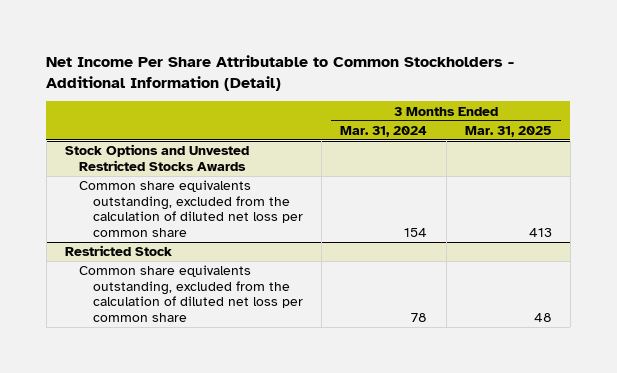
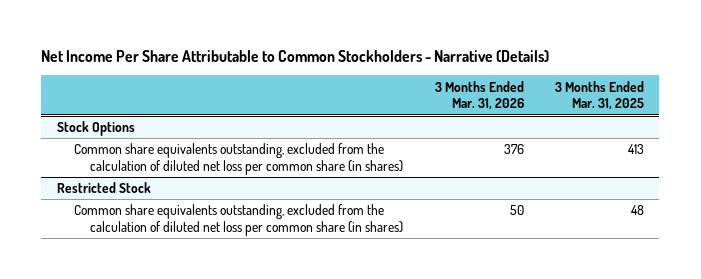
[46,54,515,91] Net Income Per Share Attributable to Common Stockholders - Additional Information (Detail) -> [41,50,550,63] Net Income Per Share Attributable to Common Stockholders - Narrative (Details)
[340,125,428,137] Mar. 31, 2024 -> none
none -> [434,80,524,111] 3 Months Ended Mar. 31, 2026
[64,144,249,171] Stock Options and Unvested Restricted Stocks Awards -> none
none -> [57,121,136,137] Stock Options
[78,180,304,238] Common share equivalents outstanding, excluded from the calculation of diluted net loss per common share -> [73,143,404,175] Common share equivalents outstanding, excluded from the calculation of diluted net loss per common share (in shares)
[78,265,304,323] Common share equivalents outstanding, excluded from the calculation of diluted net loss per common share -> [73,204,404,236] Common share equivalents outstanding, excluded from the calculation of diluted net loss per common share (in shares)

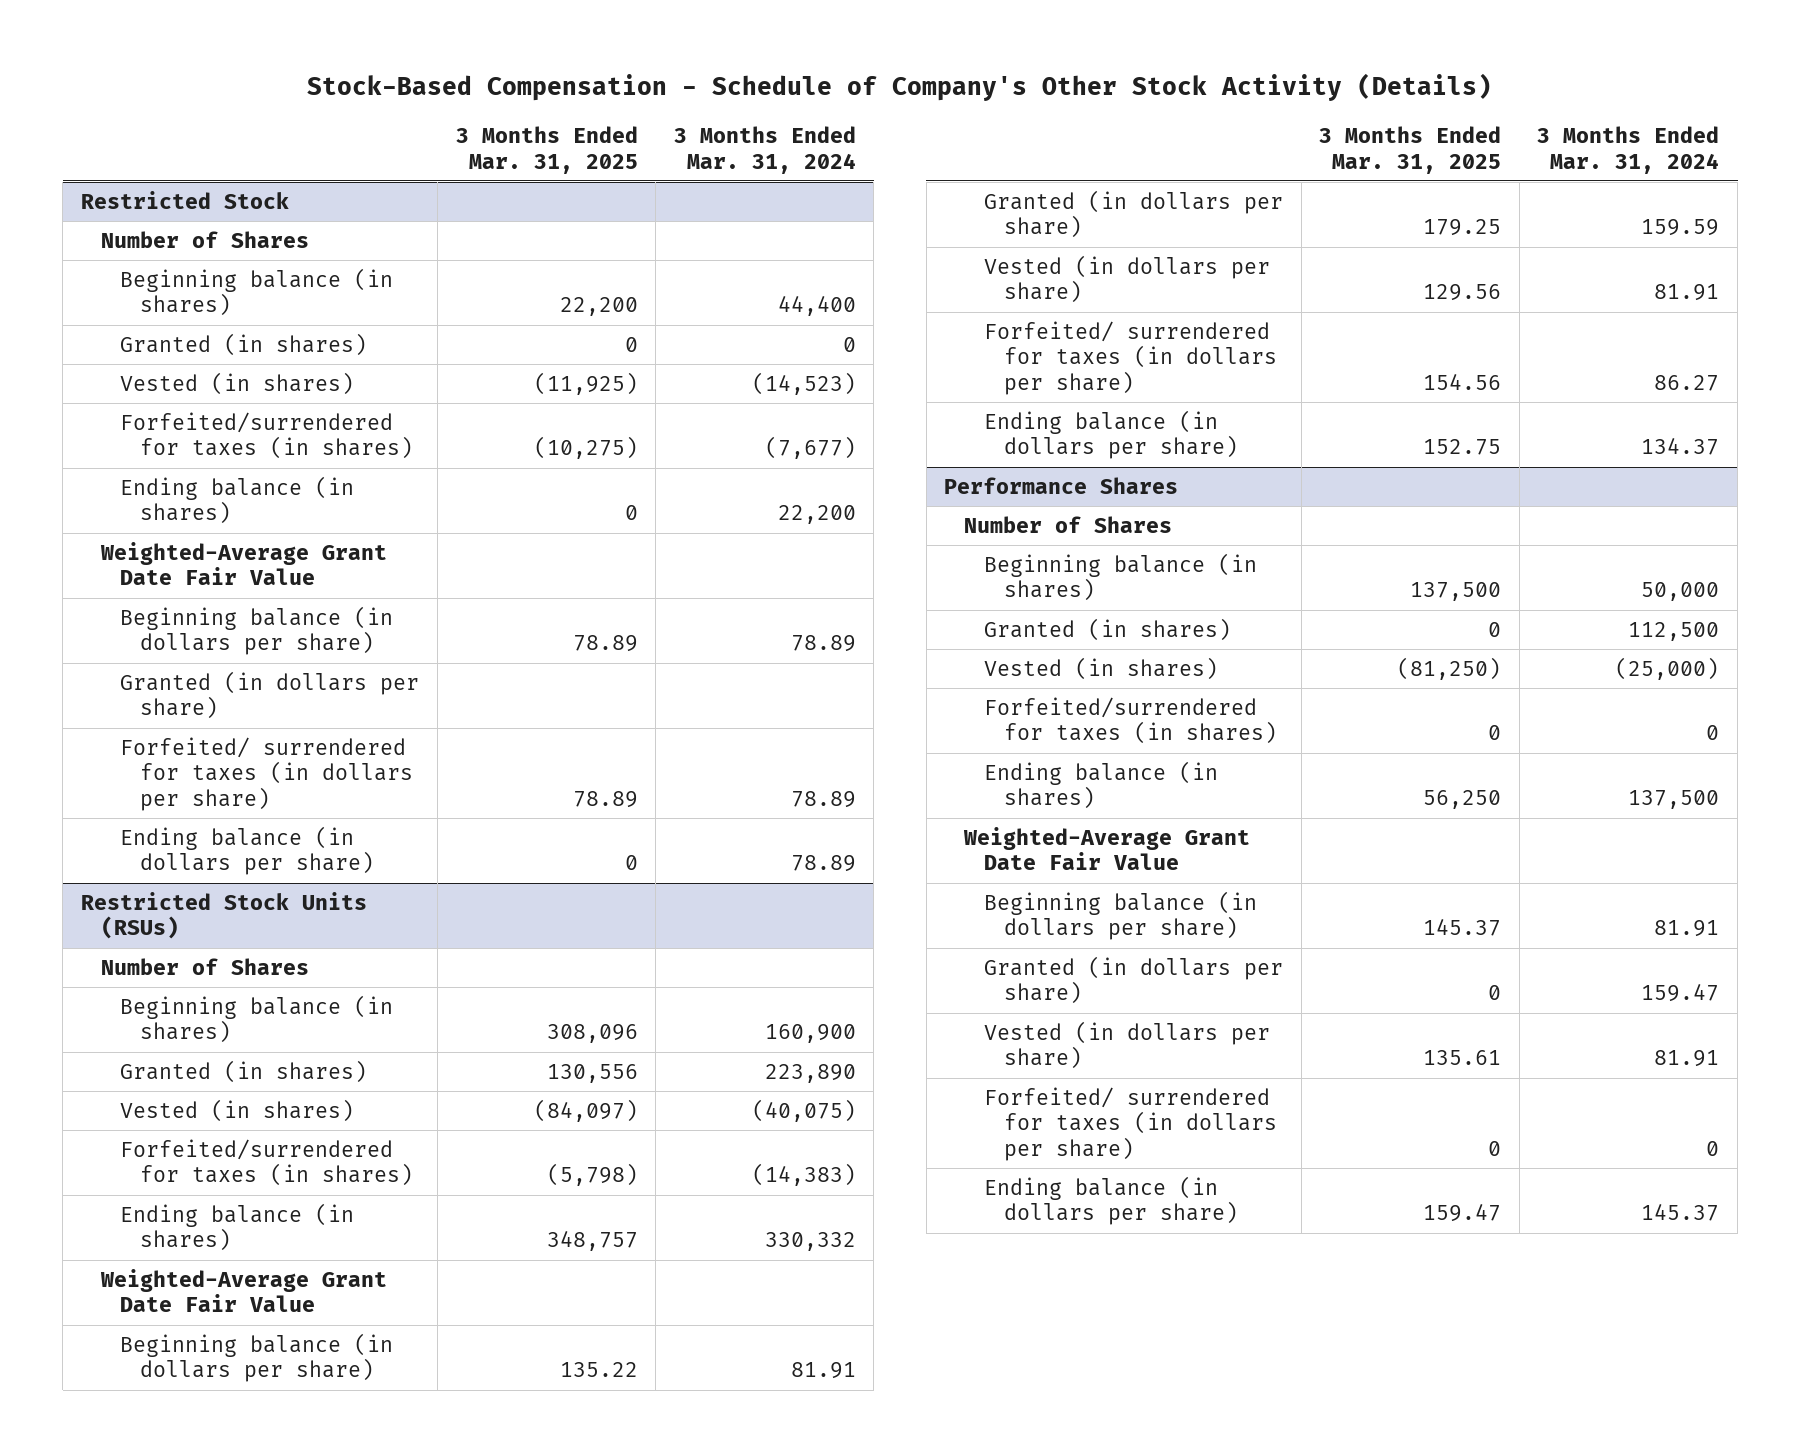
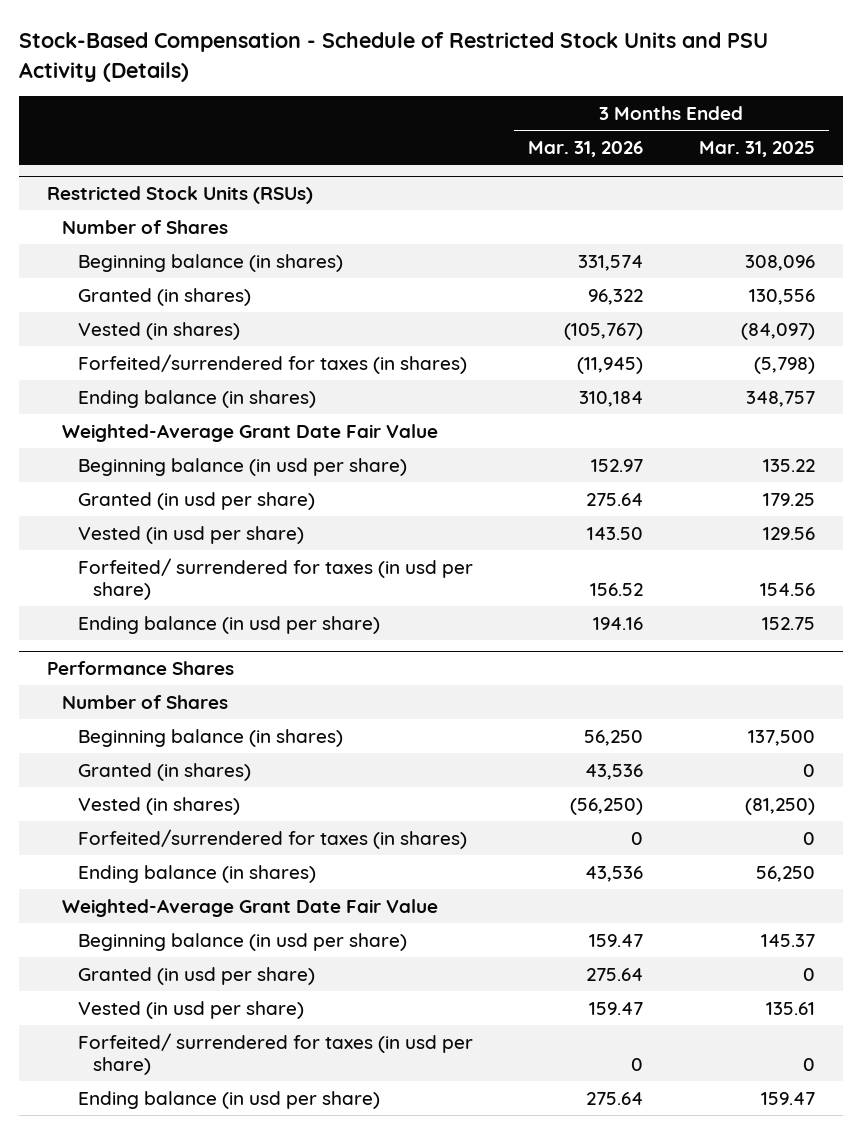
[307,73,1493,102] Stock-Based Compensation - Schedule of Company's Other Stock Activity (Details) -> [18,32,768,82] Stock-Based Compensation - Schedule of Restricted Stock Units and PSU Activity (Details)
[673,126,856,174] 3 Months Ended Mar. 31, 2024 -> none
none -> [528,140,644,157] Mar. 31, 2026
[80,190,289,209] Restricted Stock -> none
[100,230,309,248] Number of Shares -> none
[120,267,394,317] Beginning balance (in shares) -> none
[120,332,368,356] Granted (in shares) -> none
[120,371,355,395] Vested (in shares) -> none
[120,411,414,460] Forfeited/surrendered for taxes (in shares) -> none
[120,475,355,525] Ending balance (in shares) -> none
[99,541,387,586] Weighted-Average Grant Date Fair Value -> none
[120,605,394,656] Beginning balance (in dollars per share) -> none
[120,670,420,720] Granted (in dollars per share) -> none
[120,736,414,811] Forfeited/ surrendered for taxes (in dollars per share) -> none
[120,825,375,876] Ending balance (in dollars per share) -> none
[120,1332,394,1383] Beginning balance (in dollars per share) -> [77,457,407,476] Beginning balance (in usd per share)
[983,189,1283,239] Granted (in dollars per share) -> [77,491,315,510] Granted (in usd per share)
[983,254,1270,304] Vested (in dollars per share) -> [77,525,304,544] Vested (in usd per share)
[983,320,1277,395] Forfeited/ surrendered for taxes (in dollars per share) -> [77,557,473,600] Forfeited/ surrendered for taxes (in usd per share)
[983,409,1238,460] Ending balance (in dollars per share) -> [77,615,380,634] Ending balance (in usd per share)
[983,890,1257,941] Beginning balance (in dollars per share) -> [77,932,407,951] Beginning balance (in usd per share)
[983,955,1283,1005] Granted (in dollars per share) -> [77,966,315,985] Granted (in usd per share)
[983,1020,1270,1070] Vested (in dollars per share) -> [77,1000,304,1019] Vested (in usd per share)
[983,1086,1277,1161] Forfeited/ surrendered for taxes (in dollars per share) -> [77,1032,473,1075] Forfeited/ surrendered for taxes (in usd per share)
[983,1175,1238,1226] Ending balance (in dollars per share) -> [77,1090,380,1109] Ending balance (in usd per share)

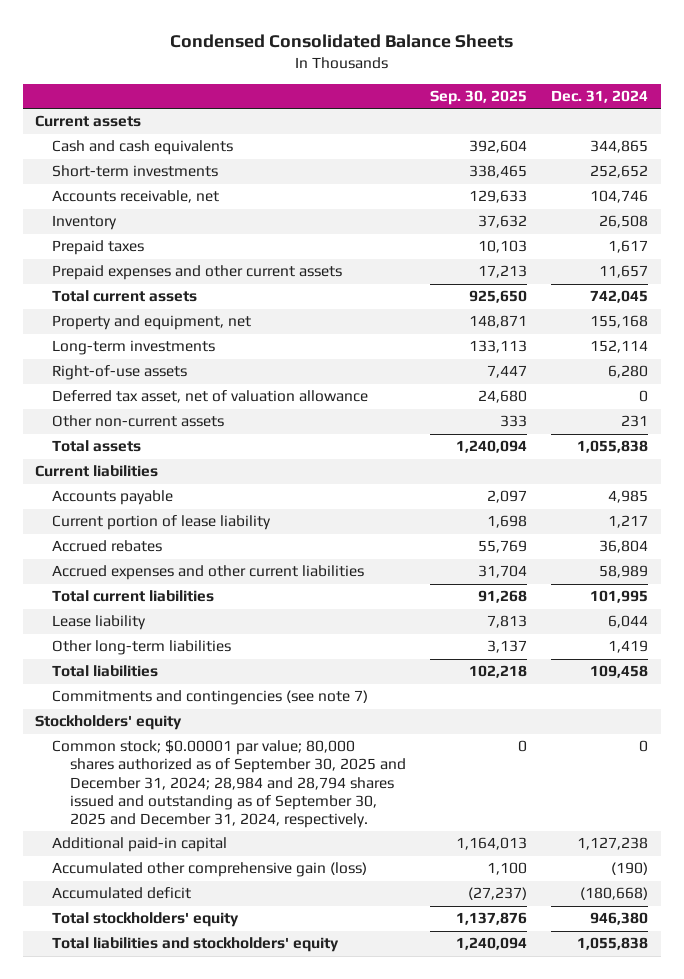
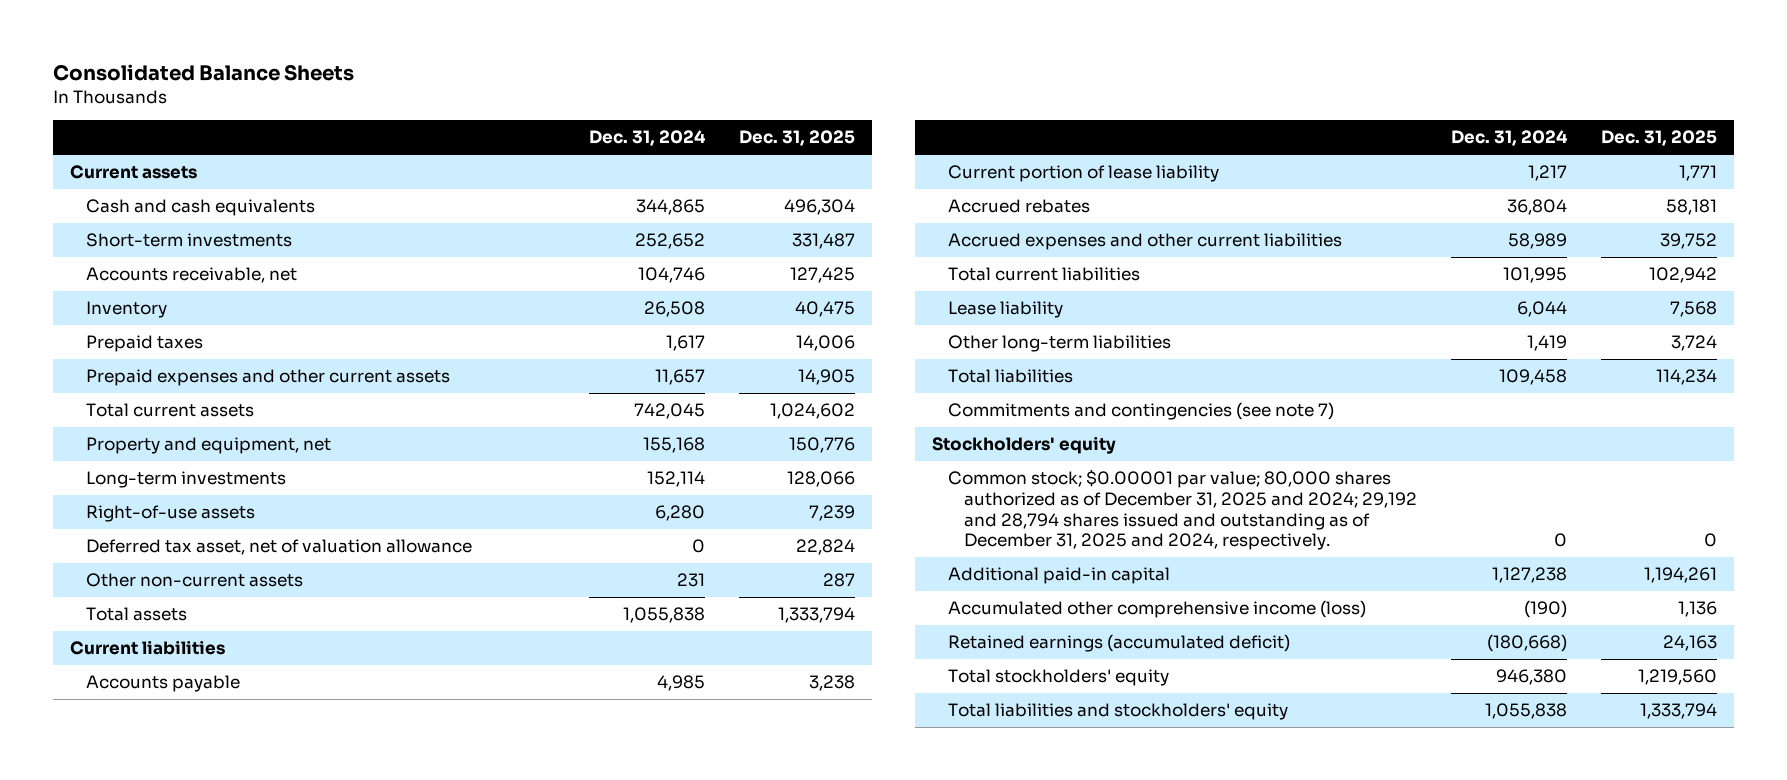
[169,34,513,49] Condensed Consolidated Balance Sheets -> [52,63,354,81] Consolidated Balance Sheets
[430,90,528,106] Sep. 30, 2025 -> none
none -> [738,130,855,147] Dec. 31, 2025
[52,740,406,828] Common stock; $0.00001 par value; 80,000 shares authorized as of September 30, 2025 and December 31, 2024; 28,984 and 28,794 shares issued and outstanding as of September 30, 2025 and December 31, 2024, respectively. -> [948,469,1417,551] Common stock; $0.00001 par value; 80,000 shares authorized as of December 31, 2025 and 2024; 29,192 and 28,794 shares issued and outstanding as of December 31, 2025 and 2024, respectively.
[52,862,368,878] Accumulated other comprehensive gain (loss) -> [948,600,1367,619] Accumulated other comprehensive income (loss)
[52,887,192,900] Accumulated deficit -> [948,634,1291,653] Retained earnings (accumulated deficit)

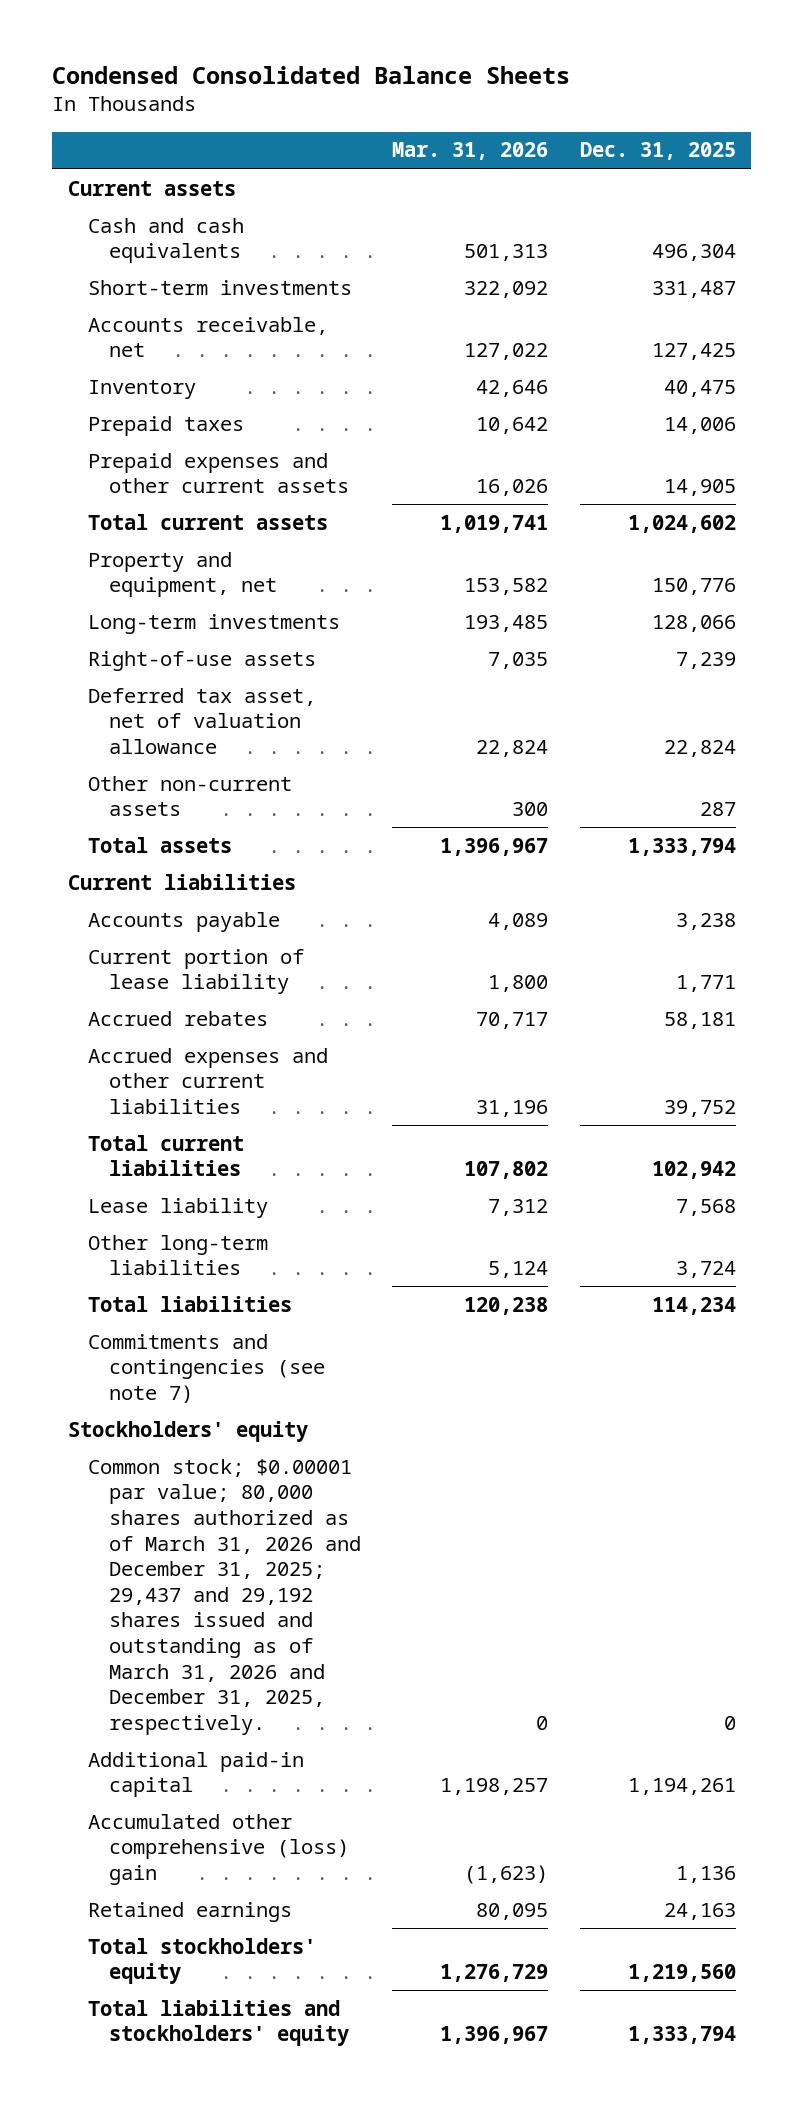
[52,63,354,81] Consolidated Balance Sheets -> [52,66,571,85] Condensed Consolidated Balance Sheets
[588,130,706,147] Dec. 31, 2024 -> none
none -> [392,142,549,161] Mar. 31, 2026
[948,469,1417,551] Common stock; $0.00001 par value; 80,000 shares authorized as of December 31, 2025 and 2024; 29,192 and 28,794 shares issued and outstanding as of December 31, 2025 and 2024, respectively. -> [88,1458,361,1736] Common stock; $0.00001 par value; 80,000 shares authorized as of March 31, 2026 and December 31, 2025; 29,437 and 29,192 shares issued and outstanding as of March 31, 2026 and December 31, 2025, respectively.
[948,600,1367,619] Accumulated other comprehensive income (loss) -> [88,1813,349,1885] Accumulated other comprehensive (loss) gain
[948,634,1291,653] Retained earnings (accumulated deficit) -> [88,1901,293,1922] Retained earnings

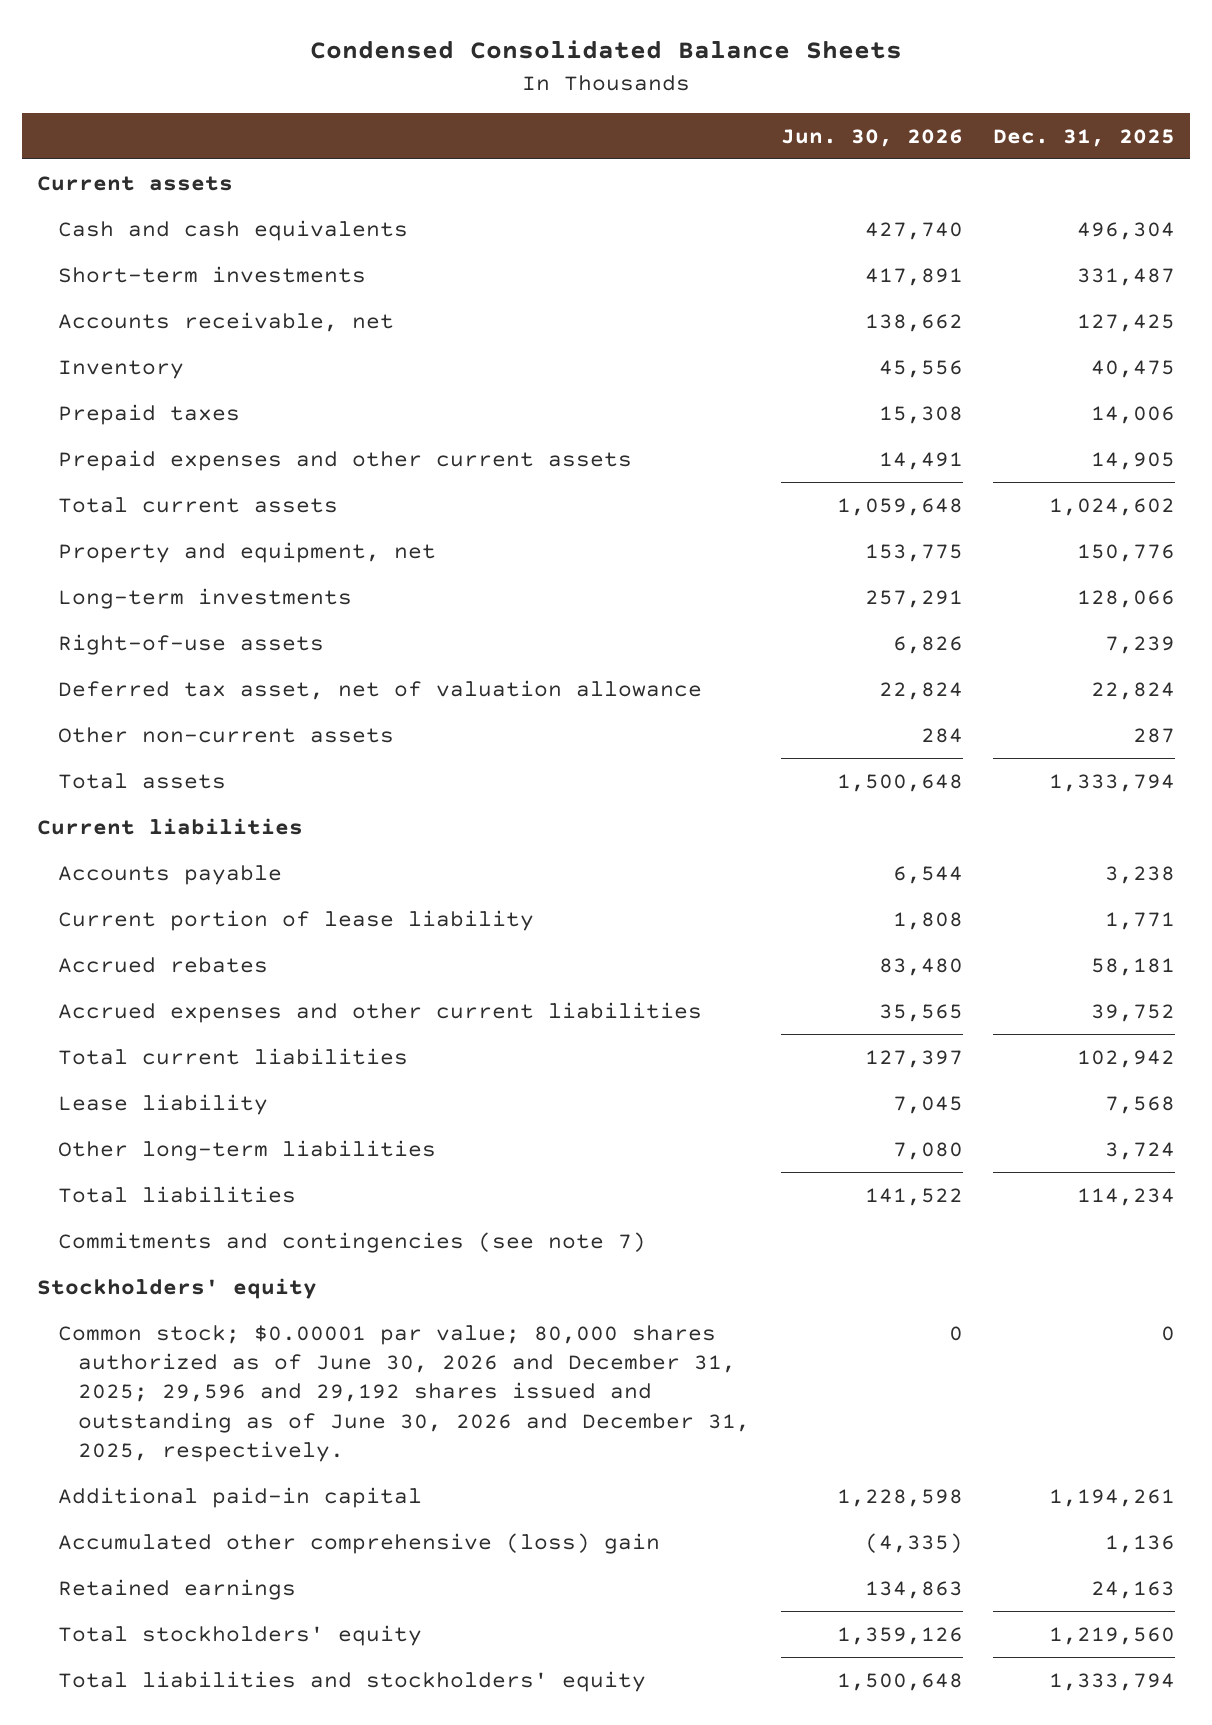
[392,142,549,161] Mar. 31, 2026 -> none
none -> [780,128,963,147] Jun. 30, 2026
[88,1458,361,1736] Common stock; $0.00001 par value; 80,000 shares authorized as of March 31, 2026 and December 31, 2025; 29,437 and 29,192 shares issued and outstanding as of March 31, 2026 and December 31, 2025, respectively. -> [57,1324,751,1462] Common stock; $0.00001 par value; 80,000 shares authorized as of June 30, 2026 and December 31, 2025; 29,596 and 29,192 shares issued and outstanding as of June 30, 2026 and December 31, 2025, respectively.

